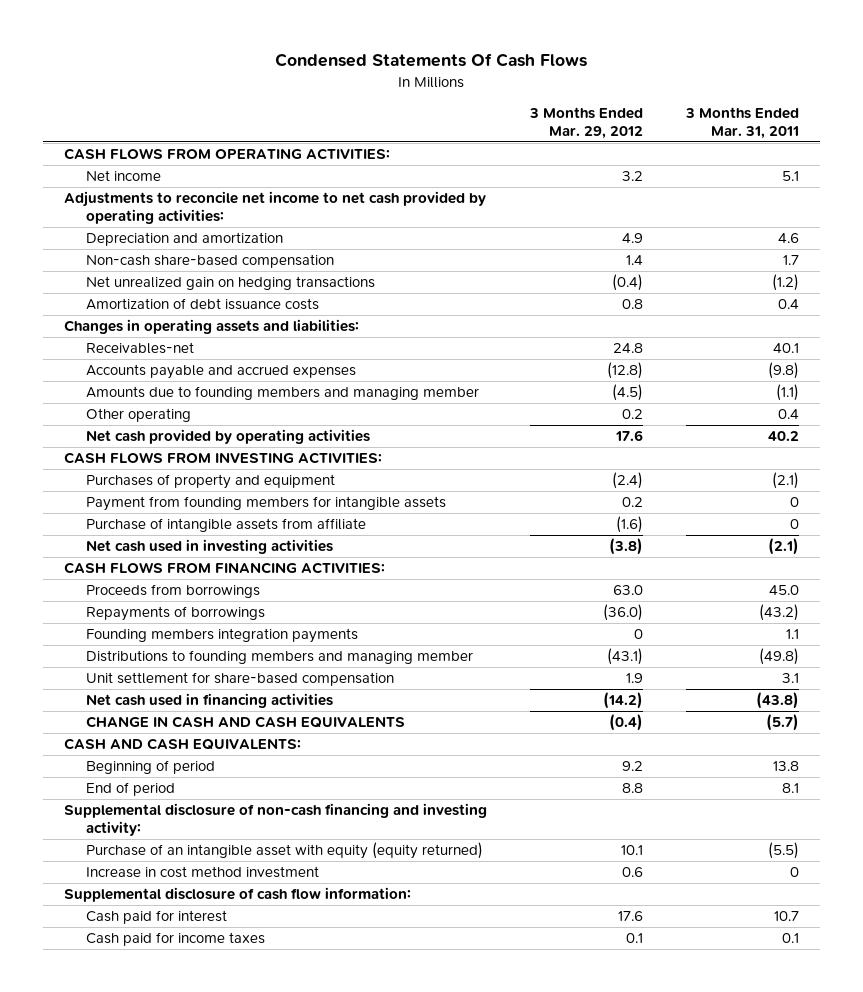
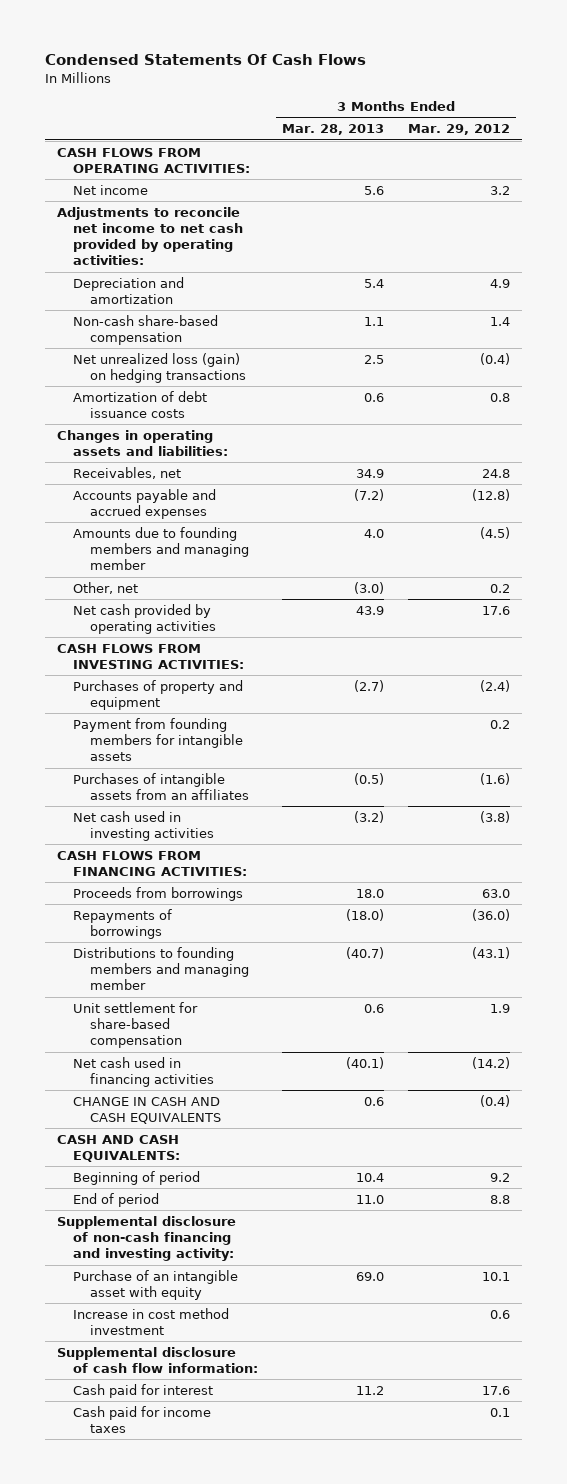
[684,107,799,139] 3 Months Ended Mar. 31, 2011 -> none
none -> [282,124,385,136] Mar. 28, 2013
[85,276,375,291] Net unrealized gain on hedging transactions -> [73,352,246,384] Net unrealized loss (gain) on hedging transactions
[85,342,194,355] Receivables-net -> [73,466,182,479] Receivables, net
[85,408,191,423] Other operating -> [73,581,139,594] Other, net
[85,518,366,533] Purchase of intangible assets from affiliate -> [73,772,249,801] Purchases of intangible assets from an affiliates
[85,628,358,644] Founding members integration payments -> none
[85,842,483,860] Purchase of an intangible asset with equity (equity returned) -> [73,1269,239,1301] Purchase of an intangible asset with equity

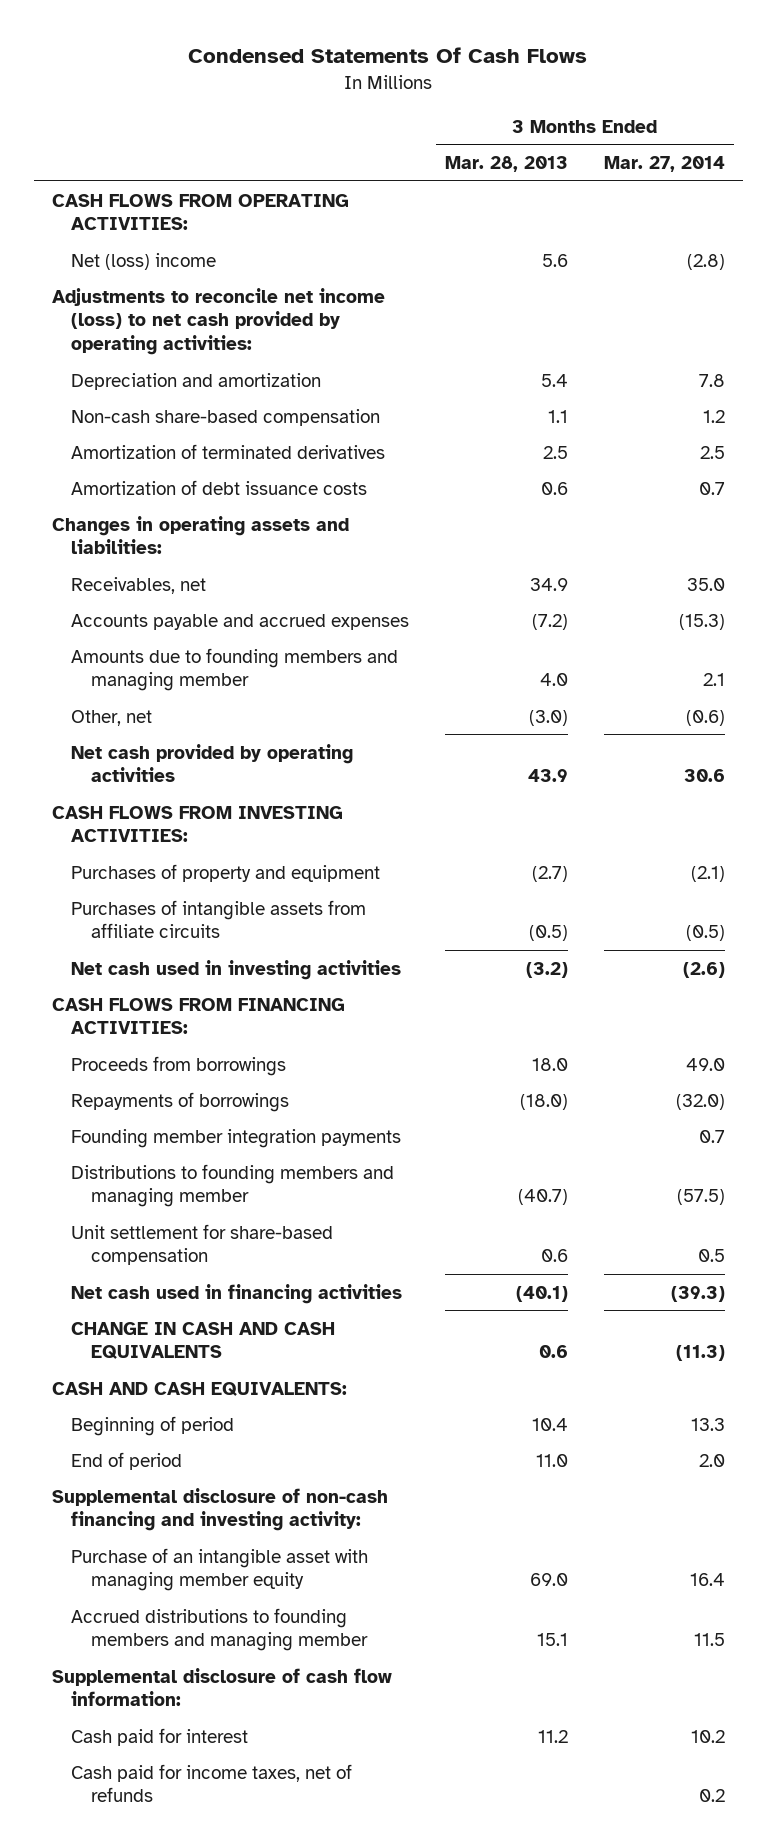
[408,124,511,136] Mar. 29, 2012 -> none
none -> [603,155,725,172] Mar. 27, 2014
[73,184,149,195] Net income -> [71,252,217,270] Net (loss) income
[57,206,244,266] Adjustments to reconcile net income to net cash provided by operating activities: -> [51,287,385,356] Adjustments to reconcile net income (loss) to net cash provided by operating activities:
[73,352,246,384] Net unrealized loss (gain) on hedging transactions -> none
none -> [71,443,386,459] Amortization of terminated derivatives
[73,717,243,762] Payment from founding members for intangible assets -> none
[73,772,249,801] Purchases of intangible assets from an affiliates -> [71,899,367,939] Purchases of intangible assets from affiliate circuits
none -> [71,1128,402,1148] Founding member integration payments
[73,1307,230,1336] Increase in cost method investment -> none
[73,1269,239,1301] Purchase of an intangible asset with equity -> [71,1547,369,1592] Purchase of an intangible asset with managing member equity
none -> [71,1607,368,1652] Accrued distributions to founding members and managing member
[73,1405,212,1434] Cash paid for income taxes -> [71,1763,353,1803] Cash paid for income taxes, net of refunds

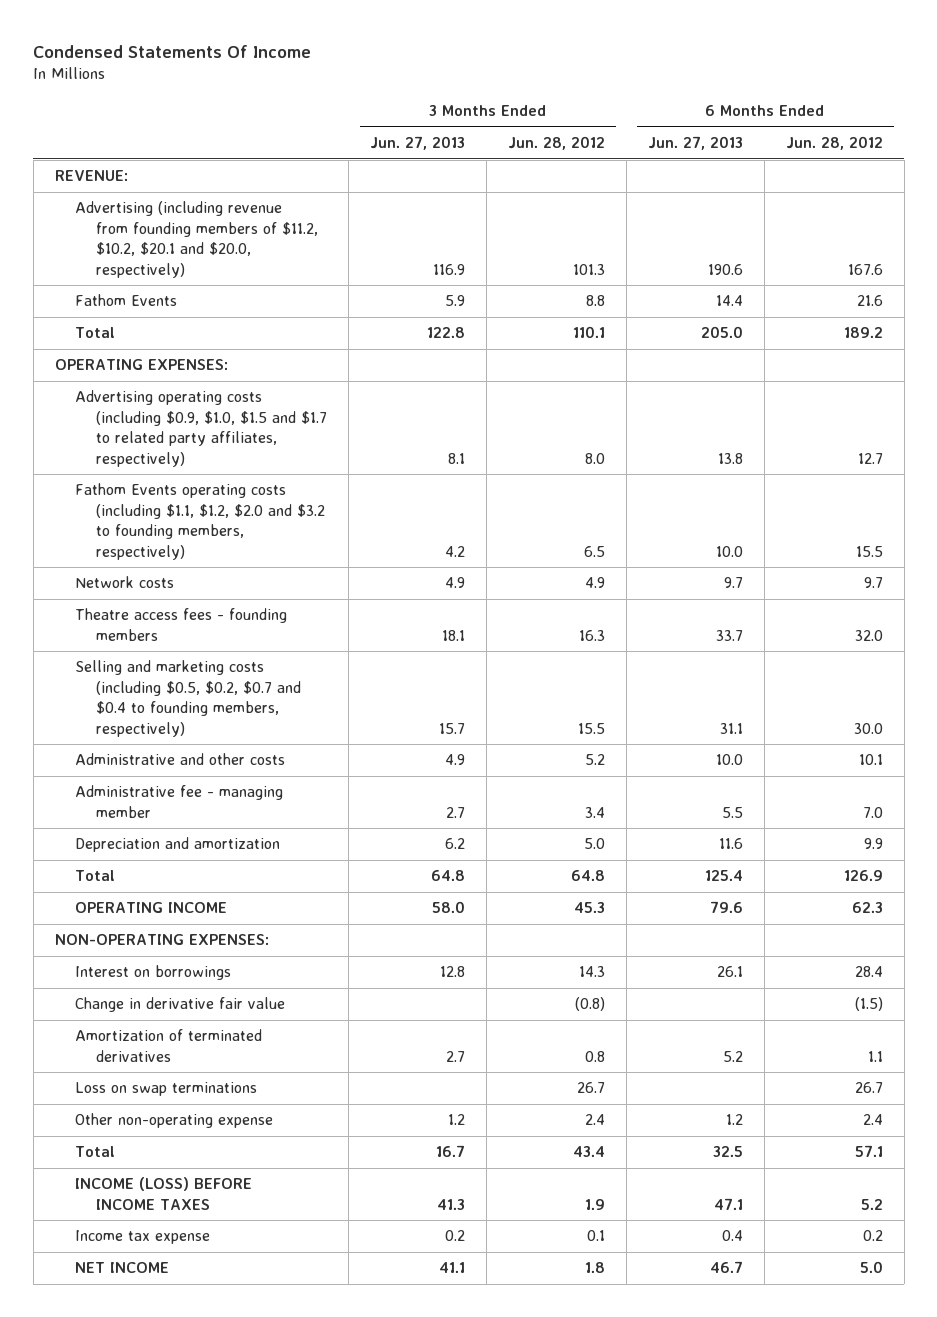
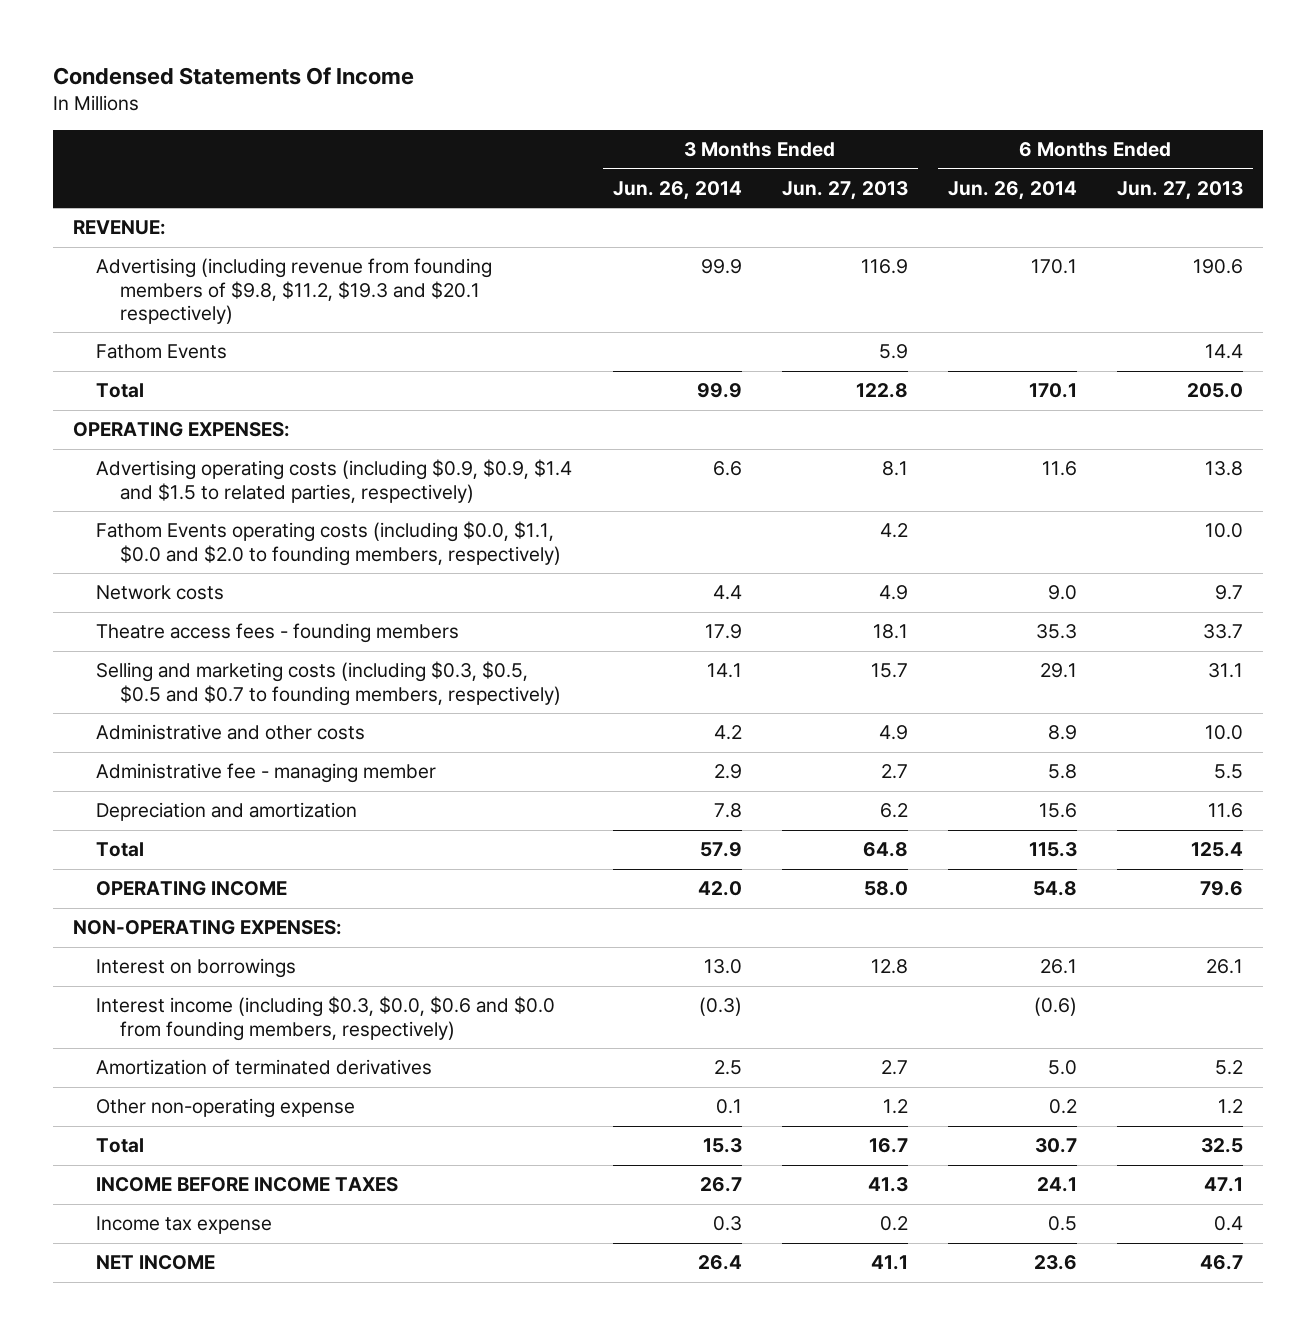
[508,136,606,151] Jun. 28, 2012 -> none
[785,136,883,151] Jun. 28, 2012 -> none
none -> [612,180,742,200] Jun. 26, 2014
none -> [947,180,1077,200] Jun. 26, 2014
[75,201,319,278] Advertising (including revenue from founding members of $11.2, $10.2, $20.1 and $20.0, respectively) -> [96,258,493,325] Advertising (including revenue from founding members of $9.8, $11.2, $19.3 and $20.1 respectively)
[75,390,328,467] Advertising operating costs (including $0.9, $1.0, $1.5 and $1.7 to related party affiliates, respectively) -> [96,459,573,503] Advertising operating costs (including $0.9, $0.9, $1.4 and $1.5 to related parties, respectively)
[75,483,326,560] Fathom Events operating costs (including $1.1, $1.2, $2.0 and $3.2 to founding members, respectively) -> [96,521,561,566] Fathom Events operating costs (including $0.0, $1.1, $0.0 and $2.0 to founding members, respectively)
[75,660,302,737] Selling and marketing costs (including $0.5, $0.2, $0.7 and $0.4 to founding members, respectively) -> [96,661,561,706] Selling and marketing costs (including $0.3, $0.5, $0.5 and $0.7 to founding members, respectively)
[75,997,286,1013] Change in derivative fair value -> none
none -> [96,996,556,1041] Interest income (including $0.3, $0.0, $0.6 and $0.0 from founding members, respectively)
[75,1082,258,1097] Loss on swap terminations -> none
[75,1177,253,1210] INCOME (LOSS) BEFORE INCOME TAXES -> [96,1177,399,1193] INCOME BEFORE INCOME TAXES

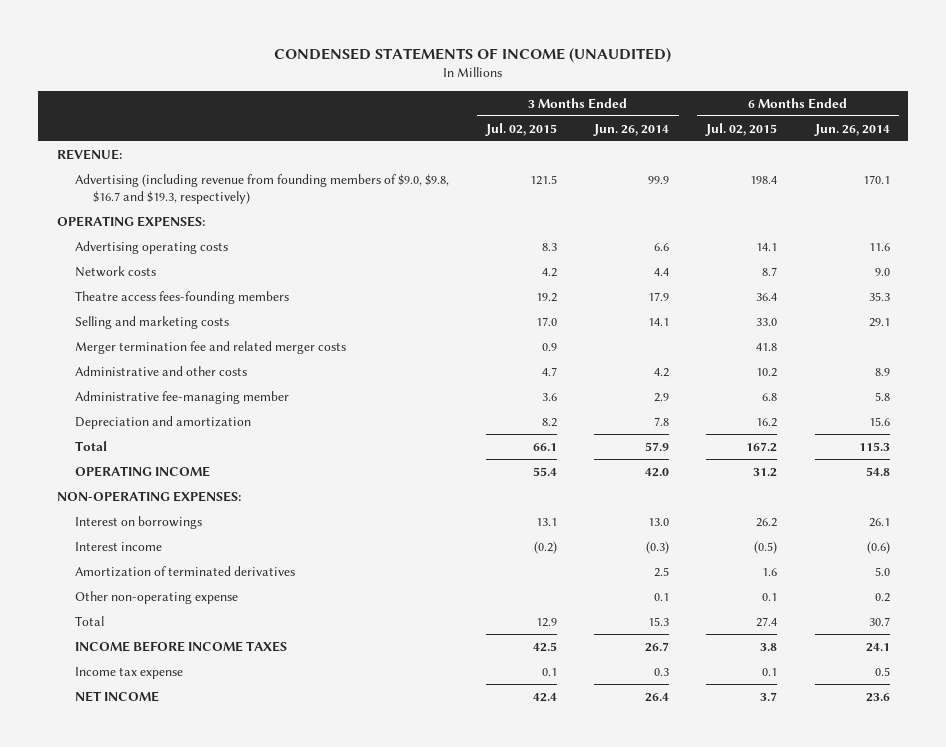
[53,66,415,85] Condensed Statements Of Income -> [274,48,672,64] CONDENSED STATEMENTS OF INCOME (UNAUDITED)
[781,180,908,200] Jun. 27, 2013 -> none
[1116,180,1243,200] Jun. 27, 2013 -> none
none -> [485,122,558,136] Jul. 02, 2015
none -> [705,122,778,136] Jul. 02, 2015
[96,344,228,360] Fathom Events -> none
[96,383,145,399] Total -> none
[96,258,493,325] Advertising (including revenue from founding members of $9.8, $11.2, $19.3 and $20.1 respectively) -> [74,173,449,204] Advertising (including revenue from founding members of $9.0, $9.8, $16.7 and $19.3, respectively)
[96,521,561,566] Fathom Events operating costs (including $0.0, $1.1, $0.0 and $2.0 to founding members, respectively) -> none
[96,459,573,503] Advertising operating costs (including $0.9, $0.9, $1.4 and $1.5 to related parties, respectively) -> [74,240,228,254] Advertising operating costs
[96,623,460,644] Theatre access fees - founding members -> [74,290,289,304] Theatre access fees-founding members
[96,661,561,706] Selling and marketing costs (including $0.3, $0.5, $0.5 and $0.7 to founding members, respectively) -> [74,315,229,329] Selling and marketing costs
none -> [74,340,346,354] Merger termination fee and related merger costs
[96,763,437,784] Administrative fee - managing member -> [74,390,289,404] Administrative fee-managing member
[96,996,556,1041] Interest income (including $0.3, $0.0, $0.6 and $0.0 from founding members, respectively) -> [74,541,162,551] Interest income

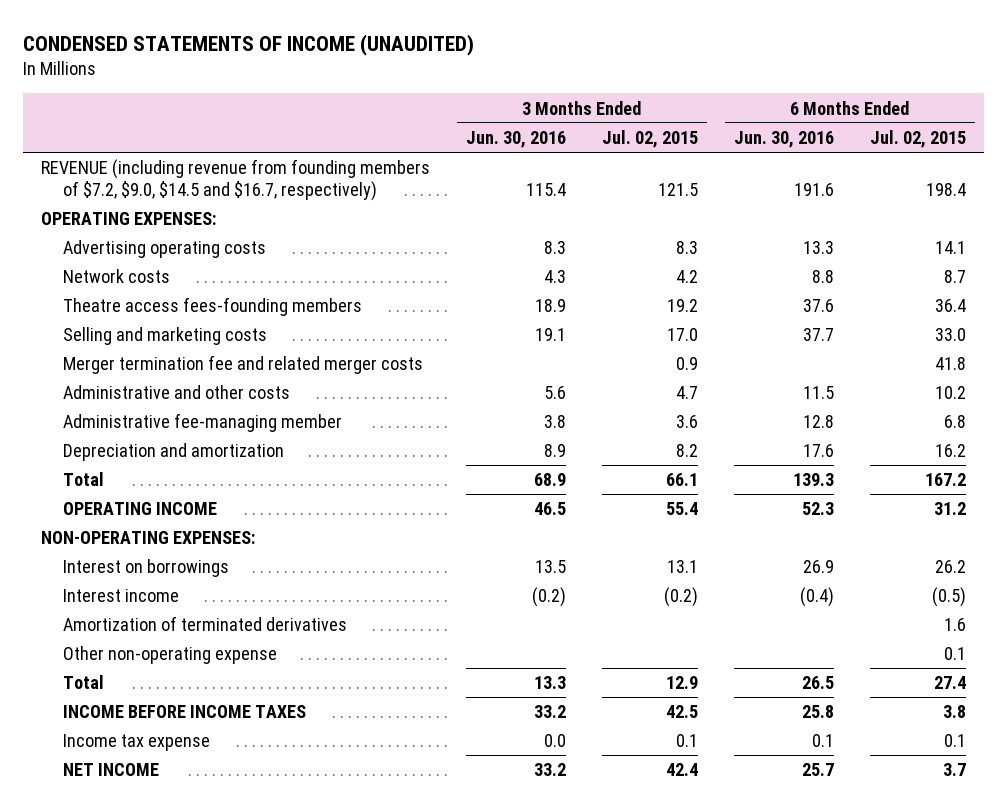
[593,123,670,136] Jun. 26, 2014 -> none
[813,123,890,136] Jun. 26, 2014 -> none
none -> [465,131,566,149] Jun. 30, 2016
none -> [733,131,834,149] Jun. 30, 2016
[56,148,122,160] REVENUE: -> none
[74,173,449,204] Advertising (including revenue from founding members of $9.0, $9.8, $16.7 and $19.3, respectively) -> [40,159,430,201] REVENUE (including revenue from founding members of $7.2, $9.0, $14.5 and $16.7, respectively)

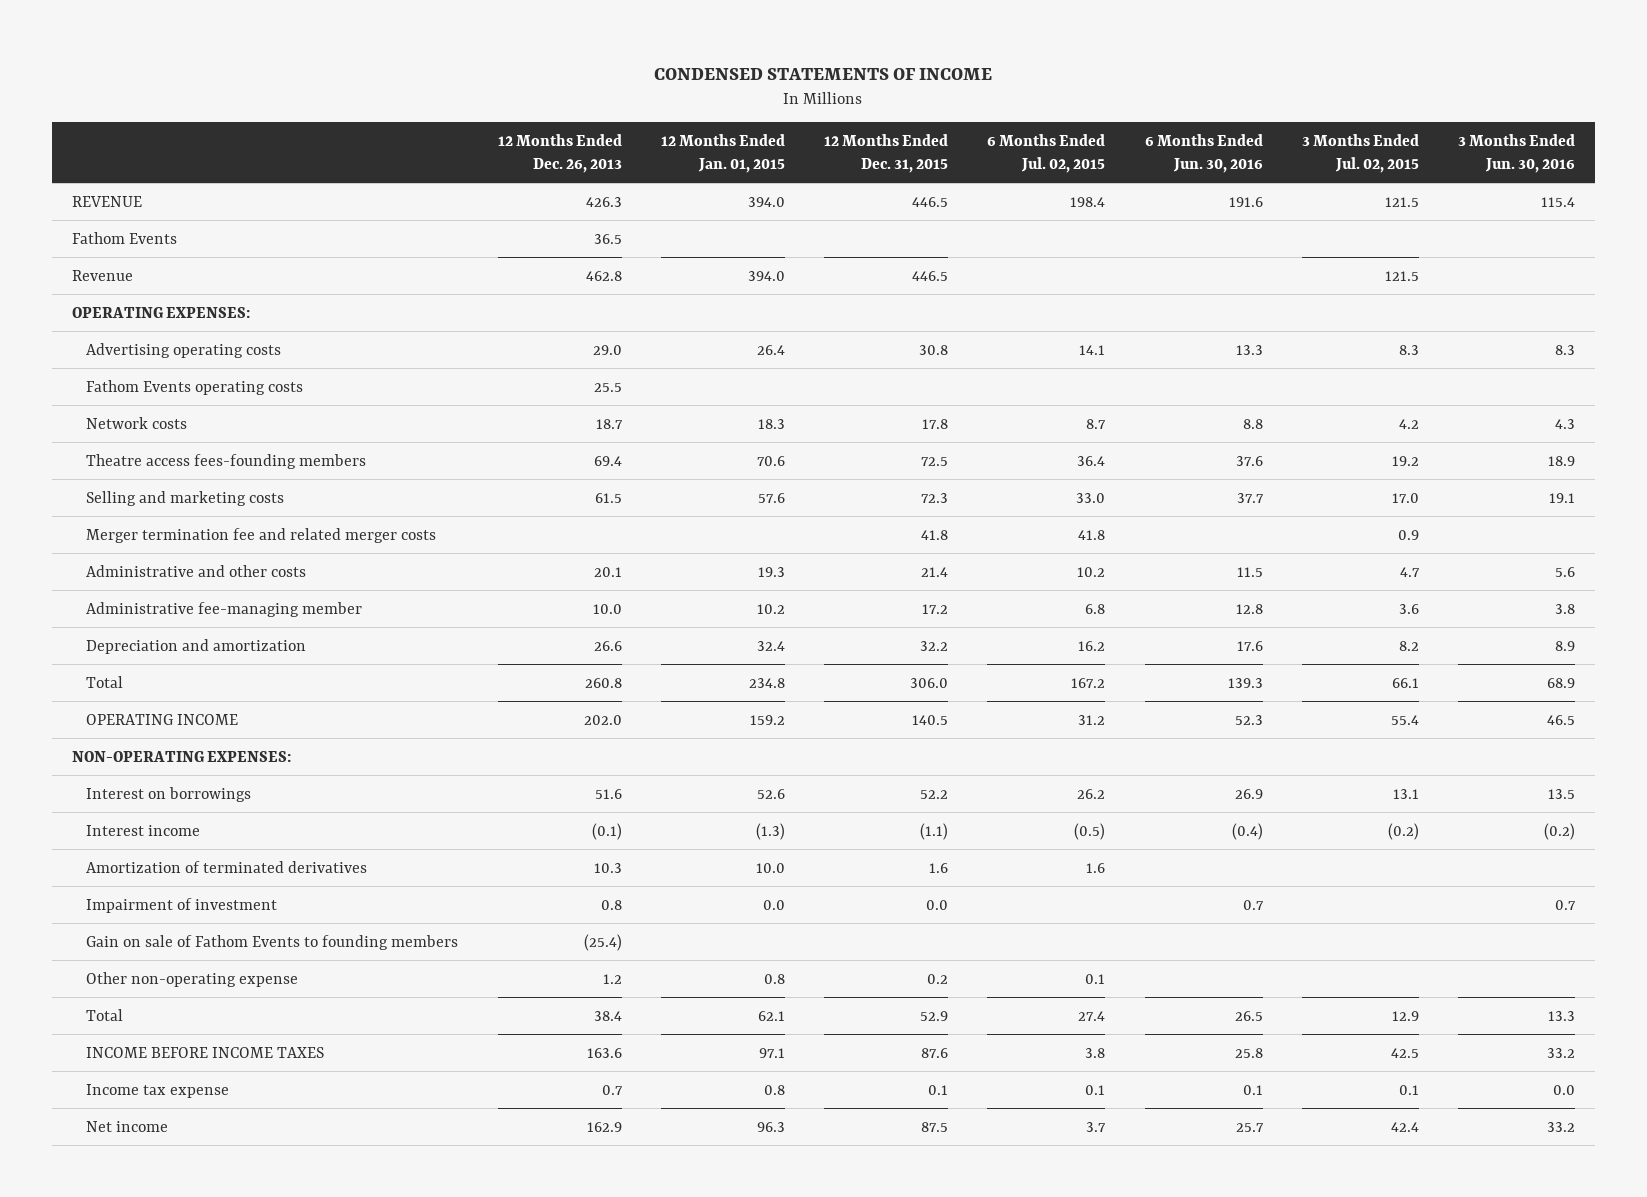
[22,33,474,56] CONDENSED STATEMENTS OF INCOME (UNAUDITED) -> [654,68,993,81] CONDENSED STATEMENTS OF INCOME
none -> [497,133,622,173] 12 Months Ended Dec. 26, 2013
none -> [660,133,785,173] 12 Months Ended Jan. 01, 2015
none -> [824,133,949,173] 12 Months Ended Dec. 31, 2015
[40,159,430,201] REVENUE (including revenue from founding members of $7.2, $9.0, $14.5 and $16.7, respectively) -> [71,195,142,207] REVENUE
none -> [71,231,177,244] Fathom Events
none -> [71,269,133,281] Revenue
none -> [86,379,304,395] Fathom Events operating costs
none -> [86,897,278,913] Impairment of investment
none -> [86,934,459,950] Gain on sale of Fathom Events to founding members
[63,763,160,777] NET INCOME -> [86,1120,169,1132] Net income

